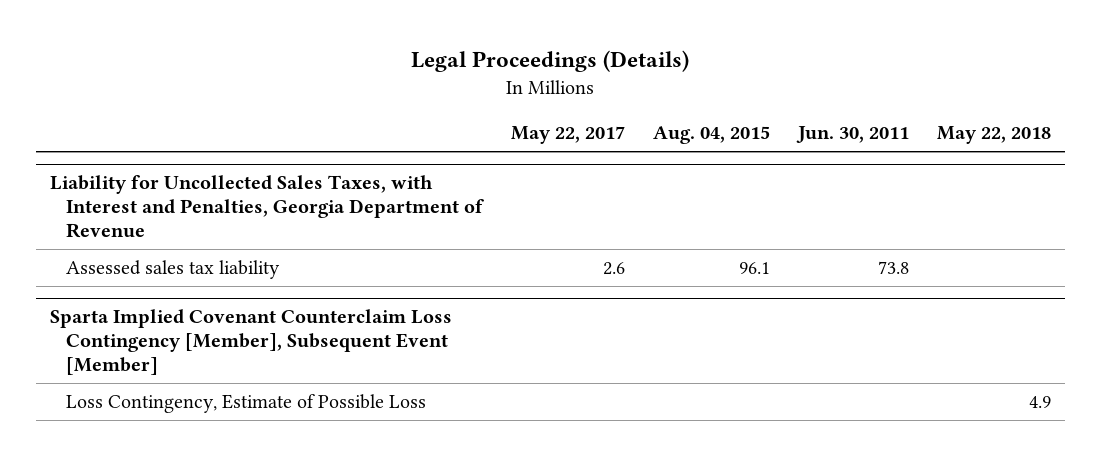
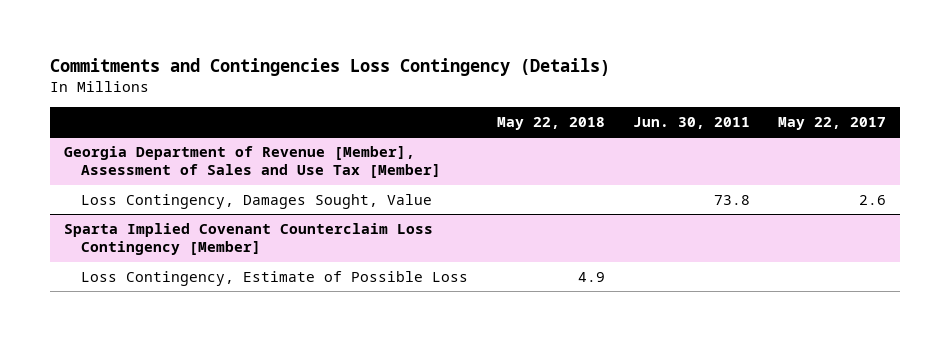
[411,49,690,72] Legal Proceedings (Details) -> [49,58,610,77] Commitments and Contingencies Loss Contingency (Details)
[652,125,770,144] Aug. 04, 2015 -> none
[49,175,485,239] Liability for Uncollected Sales Taxes, with Interest and Penalties, Georgia Department of Revenue -> none
[66,260,281,280] Assessed sales tax liability -> none
none -> [63,145,442,179] Georgia Department of Revenue [Member], Assessment of Sales and Use Tax [Member]
none -> [81,193,433,209] Loss Contingency, Damages Sought, Value
[49,309,452,376] Sparta Implied Covenant Counterclaim Loss Contingency [Member], Subsequent Event [Member] -> [63,222,433,256] Sparta Implied Covenant Counterclaim Loss Contingency [Member]

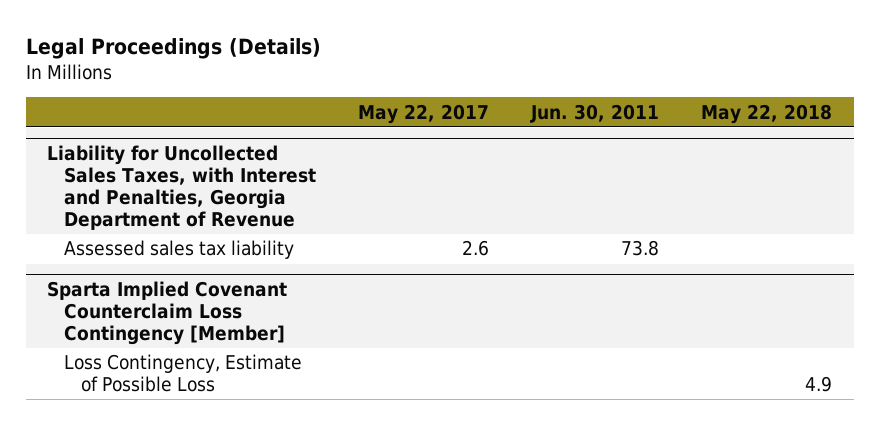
[49,58,610,77] Commitments and Contingencies Loss Contingency (Details) -> [25,38,321,60] Legal Proceedings (Details)
[63,145,442,179] Georgia Department of Revenue [Member], Assessment of Sales and Use Tax [Member] -> none
[81,193,433,209] Loss Contingency, Damages Sought, Value -> none
none -> [46,145,316,230] Liability for Uncollected Sales Taxes, with Interest and Penalties, Georgia Department of Revenue
none -> [63,240,294,260] Assessed sales tax liability

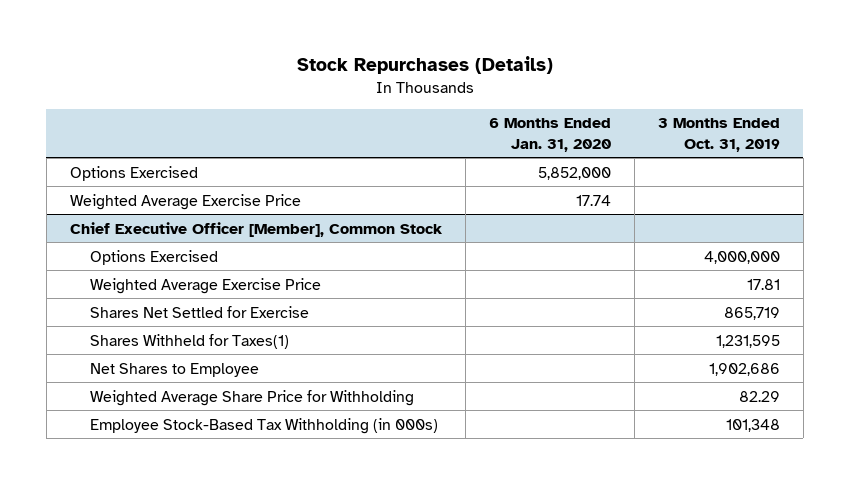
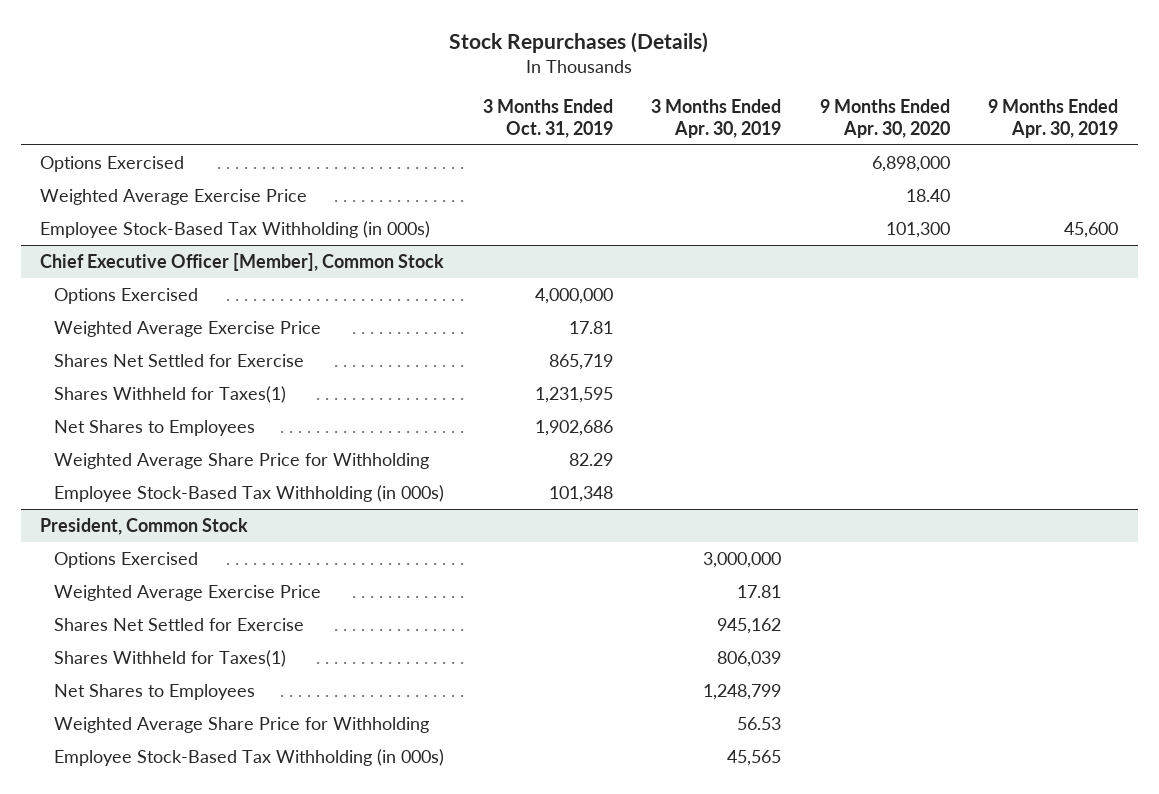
[488,118,611,152] 6 Months Ended Jan. 31, 2020 -> none
none -> [651,99,782,138] 3 Months Ended Apr. 30, 2019
none -> [819,99,950,138] 9 Months Ended Apr. 30, 2020
none -> [988,99,1119,138] 9 Months Ended Apr. 30, 2019
none -> [40,221,431,239] Employee Stock-Based Tax Withholding (in 000s)
[90,362,260,377] Net Shares to Employee -> [53,420,255,437] Net Shares to Employees
none -> [40,518,249,536] President, Common Stock
none -> [53,552,198,569] Options Exercised
none -> [53,585,321,602] Weighted Average Exercise Price
none -> [53,618,304,632] Shares Net Settled for Exercise
none -> [53,650,286,668] Shares Withheld for Taxes(1)
none -> [53,684,255,701] Net Shares to Employees
none -> [53,717,429,734] Weighted Average Share Price for Withholding
none -> [53,749,444,767] Employee Stock-Based Tax Withholding (in 000s)

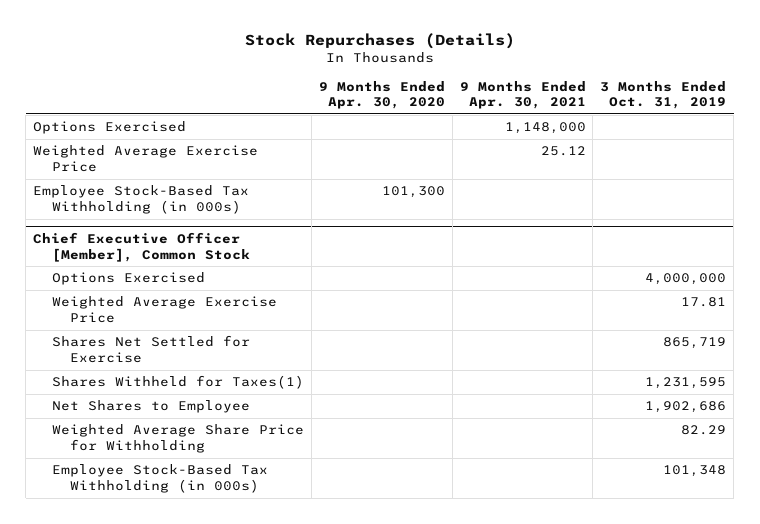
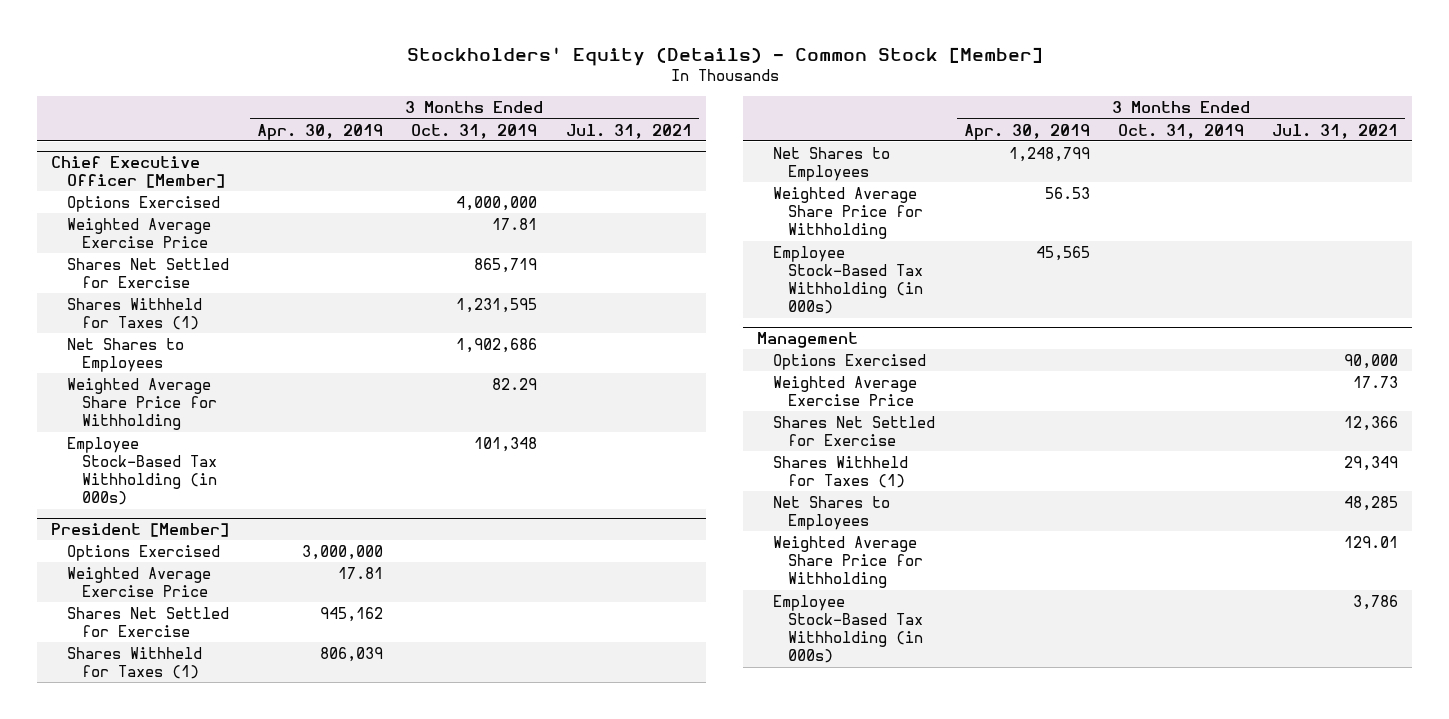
[244,33,515,50] Stock Repurchases (Details) -> [406,46,1043,66] Stockholders' Equity (Details) - Common Stock [Member]
[318,80,445,110] 9 Months Ended Apr. 30, 2020 -> none
[459,80,586,110] 9 Months Ended Apr. 30, 2021 -> none
none -> [257,123,384,140] Apr. 30, 2019
none -> [565,123,692,139] Jul. 31, 2021
[33,121,187,135] Options Exercised -> none
[33,145,259,172] Weighted Average Exercise Price -> none
[33,185,250,214] Employee Stock-Based Tax Withholding (in 000s) -> none
[33,232,250,262] Chief Executive Officer [Member], Common Stock -> [51,155,225,189] Chief Executive Officer [Member]
[51,375,304,390] Shares Withheld for Taxes(1) -> [66,297,202,331] Shares Withheld for Taxes (1)
[51,400,250,414] Net Shares to Employee -> [66,337,184,373] Net Shares to Employees
none -> [51,522,230,537] President [Member]
none -> [66,544,220,561] Options Exercised
none -> [66,566,211,598] Weighted Average Exercise Price
none -> [66,606,229,638] Shares Net Settled for Exercise
none -> [66,646,202,680] Shares Withheld for Taxes (1)
none -> [772,146,890,182] Net Shares to Employees
none -> [772,186,924,240] Weighted Average Share Price for Withholding
none -> [772,245,924,315] Employee Stock-Based Tax Withholding (in 000s)
none -> [757,331,859,348] Management
none -> [772,353,926,370] Options Exercised
none -> [772,375,917,407] Weighted Average Exercise Price
none -> [772,415,935,447] Shares Net Settled for Exercise
none -> [772,455,908,489] Shares Withheld for Taxes (1)
none -> [772,495,890,531] Net Shares to Employees
none -> [772,535,924,589] Weighted Average Share Price for Withholding
none -> [772,594,924,664] Employee Stock-Based Tax Withholding (in 000s)

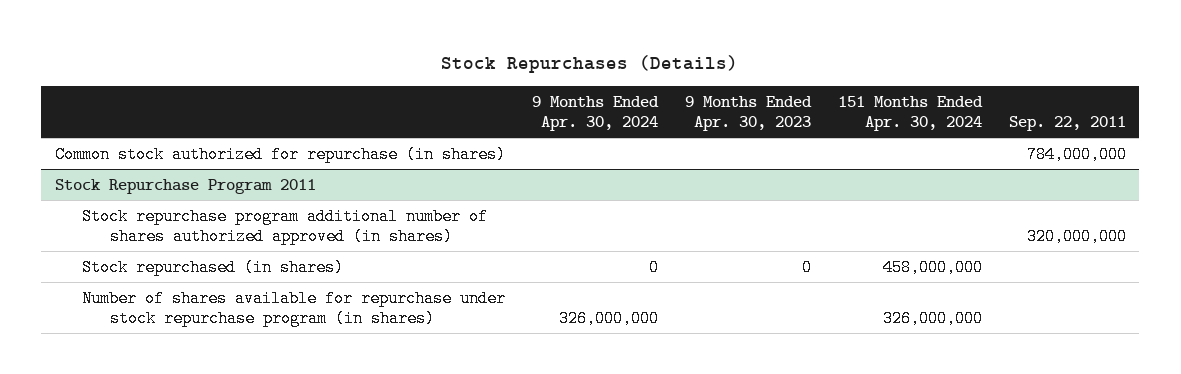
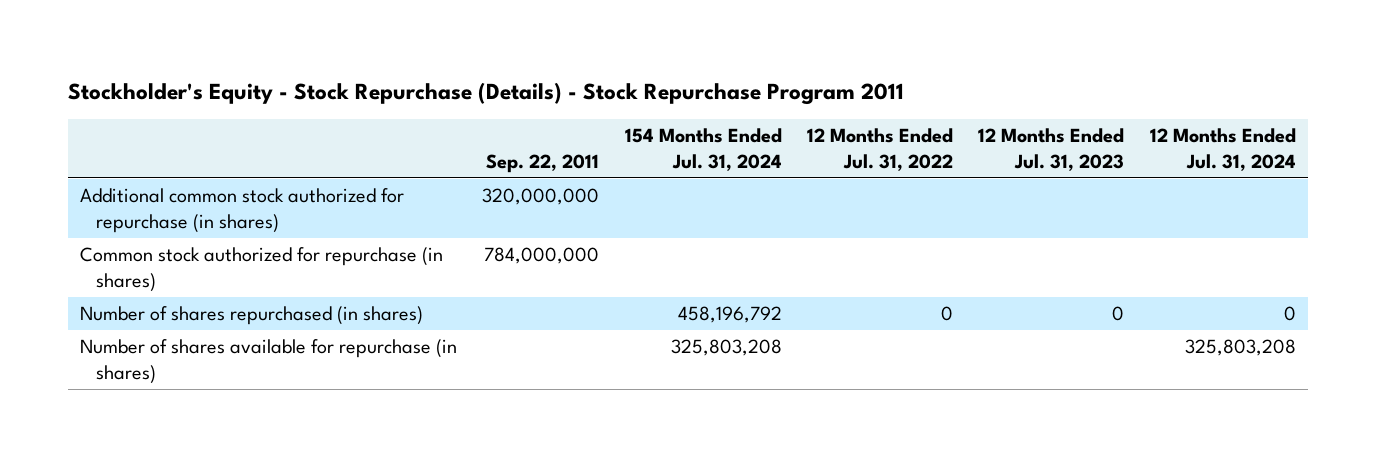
[441,54,739,73] Stock Repurchases (Details) -> [67,81,904,105] Stockholder's Equity - Stock Repurchase (Details) - Stock Repurchase Program 2011
[532,95,660,132] 9 Months Ended Apr. 30, 2024 -> none
[685,95,813,132] 9 Months Ended Apr. 30, 2023 -> none
[838,95,984,132] 151 Months Ended Apr. 30, 2024 -> none
none -> [624,128,782,171] 154 Months Ended Jul. 31, 2024
none -> [807,128,954,171] 12 Months Ended Jul. 31, 2022
none -> [978,128,1125,171] 12 Months Ended Jul. 31, 2023
none -> [1149,128,1296,171] 12 Months Ended Jul. 31, 2024
none -> [80,188,405,234] Additional common stock authorized for repurchase (in shares)
[54,178,316,194] Stock Repurchase Program 2011 -> none
[82,207,489,246] Stock repurchase program additional number of shares authorized approved (in shares) -> none
[82,258,345,276] Stock repurchased (in shares) -> none
[82,289,507,328] Number of shares available for repurchase under stock repurchase program (in shares) -> none
none -> [80,306,424,326] Number of shares repurchased (in shares)
none -> [80,339,458,385] Number of shares available for repurchase (in shares)

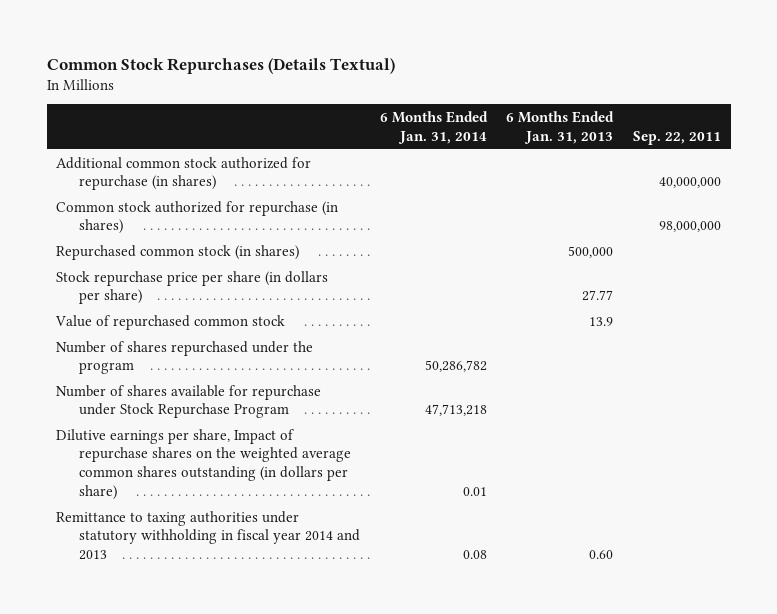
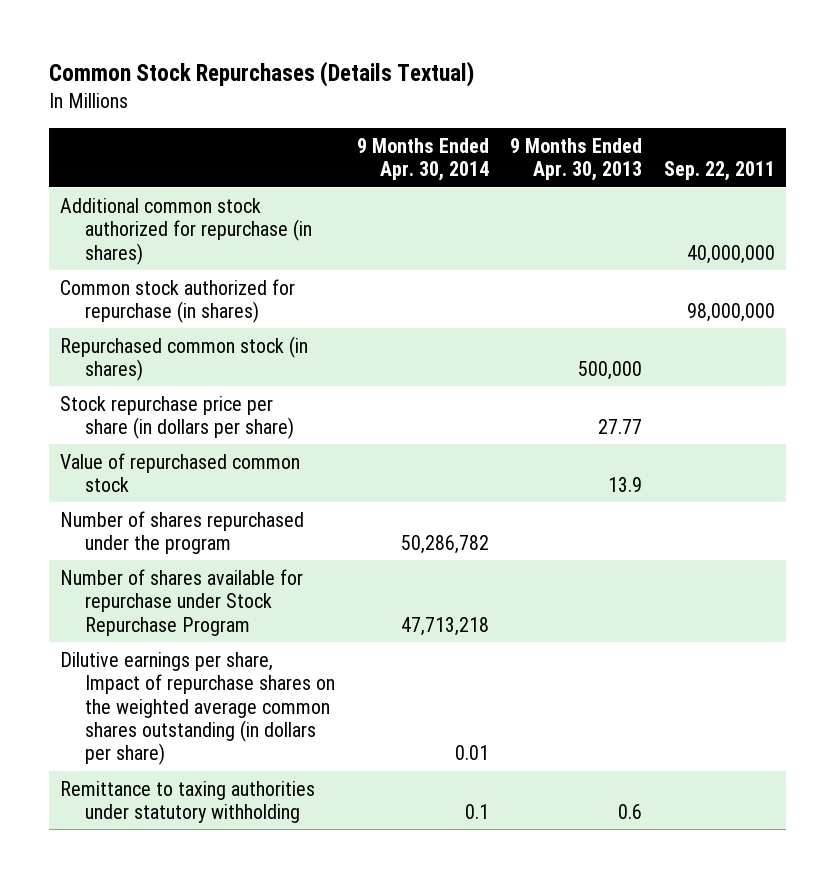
[379,110,488,144] 6 Months Ended Jan. 31, 2014 -> none
[506,110,615,144] 6 Months Ended Jan. 31, 2013 -> none
none -> [356,137,489,182] 9 Months Ended Apr. 30, 2014
none -> [510,137,643,182] 9 Months Ended Apr. 30, 2013
[56,510,361,561] Remittance to taxing authorities under statutory withholding in fiscal year 2014 and 2013 -> [60,780,316,824] Remittance to taxing authorities under statutory withholding

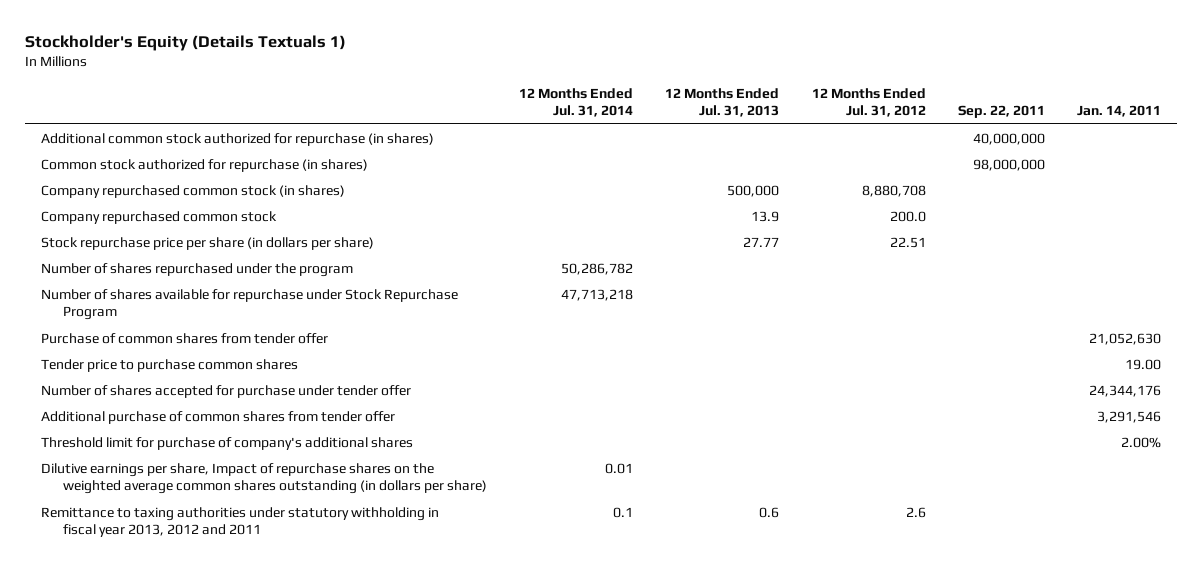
[49,60,475,87] Common Stock Repurchases (Details Textual) -> [24,34,346,51] Stockholder's Equity (Details Textuals 1)
[356,137,489,182] 9 Months Ended Apr. 30, 2014 -> none
[510,137,643,182] 9 Months Ended Apr. 30, 2013 -> none
none -> [518,87,633,117] 12 Months Ended Jul. 31, 2014
none -> [665,87,780,117] 12 Months Ended Jul. 31, 2013
none -> [811,87,926,117] 12 Months Ended Jul. 31, 2012
none -> [1077,104,1162,117] Jan. 14, 2011
[60,335,309,382] Repurchased common stock (in shares) -> [40,184,345,198] Company repurchased common stock (in shares)
none -> [40,210,277,224] Company repurchased common stock
[60,452,301,493] Value of repurchased common stock -> none
none -> [40,332,328,344] Purchase of common shares from tender offer
none -> [40,358,298,372] Tender price to purchase common shares
none -> [40,384,411,398] Number of shares accepted for purchase under tender offer
none -> [40,410,395,424] Additional purchase of common shares from tender offer
none -> [40,436,413,450] Threshold limit for purchase of company's additional shares
[60,780,316,824] Remittance to taxing authorities under statutory withholding -> [40,506,439,538] Remittance to taxing authorities under statutory withholding in fiscal year 2013, 2012 and 2011

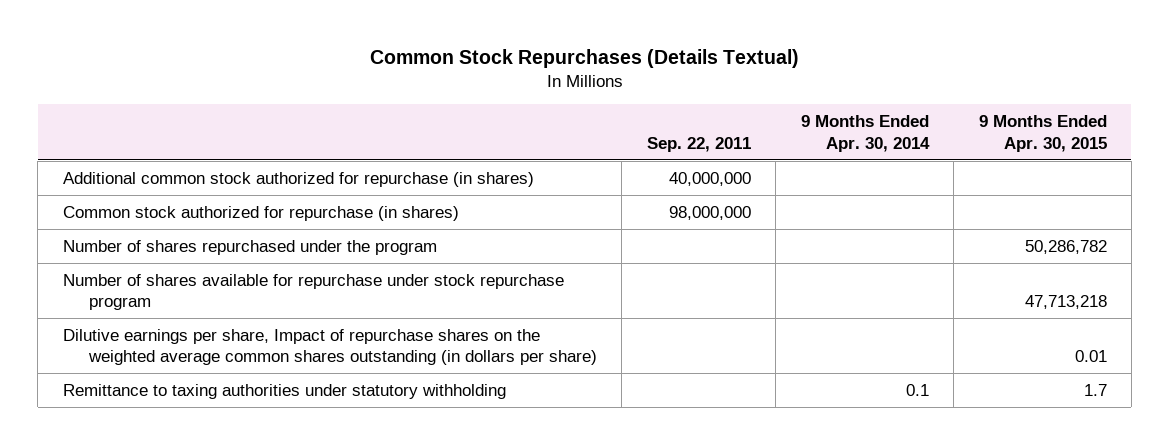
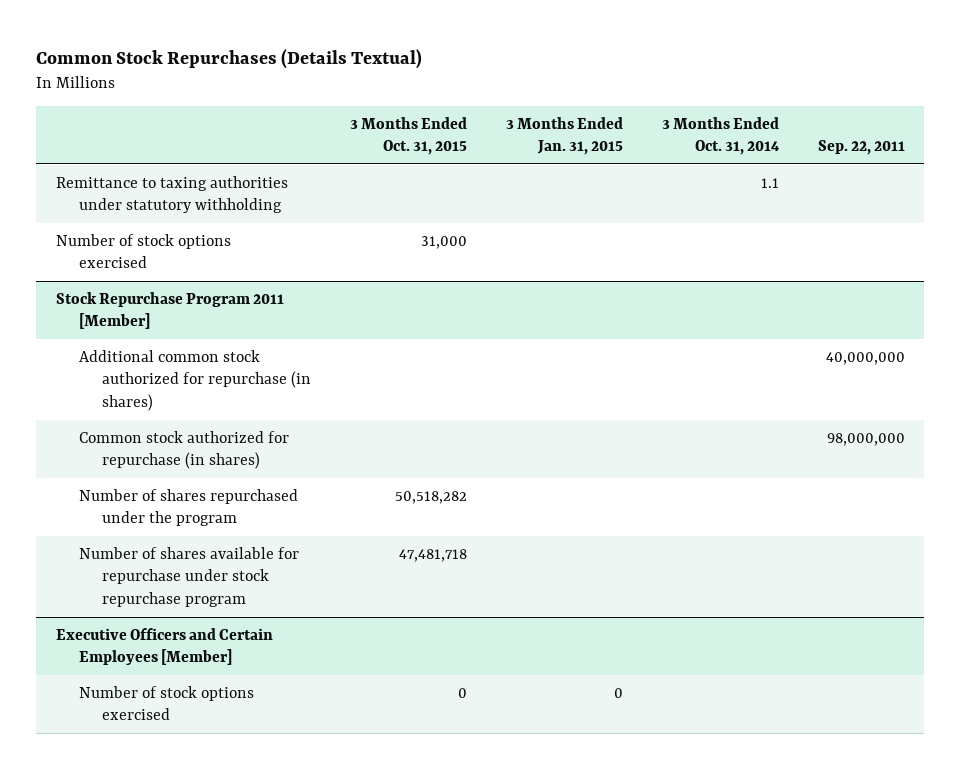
[800,114,930,152] 9 Months Ended Apr. 30, 2014 -> none
[978,114,1107,152] 9 Months Ended Apr. 30, 2015 -> none
none -> [349,116,467,156] 3 Months Ended Oct. 31, 2015
none -> [505,116,623,156] 3 Months Ended Jan. 31, 2015
none -> [661,116,780,156] 3 Months Ended Oct. 31, 2014
[62,171,534,187] Additional common stock authorized for repurchase (in shares) -> none
[62,205,459,221] Common stock authorized for repurchase (in shares) -> none
[62,239,437,255] Number of shares repurchased under the program -> none
[62,273,564,311] Number of shares available for repurchase under stock repurchase program -> none
[62,328,598,366] Dilutive earnings per share, Impact of repurchase shares on the weighted average common shares outstanding (in dollars per share) -> none
none -> [55,233,231,269] Number of stock options exercised
none -> [55,291,284,330] Stock Repurchase Program 2011 [Member]
none -> [78,349,311,412] Additional common stock authorized for repurchase (in shares)
none -> [78,430,289,470] Common stock authorized for repurchase (in shares)
none -> [78,488,298,527] Number of shares repurchased under the program
none -> [78,546,299,608] Number of shares available for repurchase under stock repurchase program
none -> [55,627,273,666] Executive Officers and Certain Employees [Member]
none -> [78,685,254,721] Number of stock options exercised

